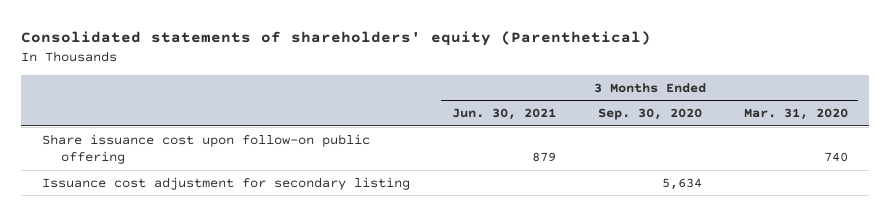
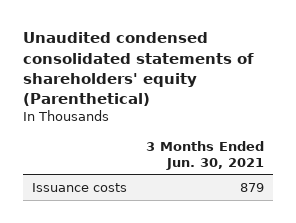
[20,31,651,47] Consolidated statements of shareholders' equity (Parenthetical) -> [23,32,255,106] Unaudited condensed consolidated statements of shareholders' equity (Parenthetical)
[597,108,702,121] Sep. 30, 2020 -> none
[743,108,848,121] Mar. 31, 2020 -> none
[41,176,410,190] Issuance cost adjustment for secondary listing -> none
[41,133,370,165] Share issuance cost upon follow-on public offering -> [32,182,128,192] Issuance costs

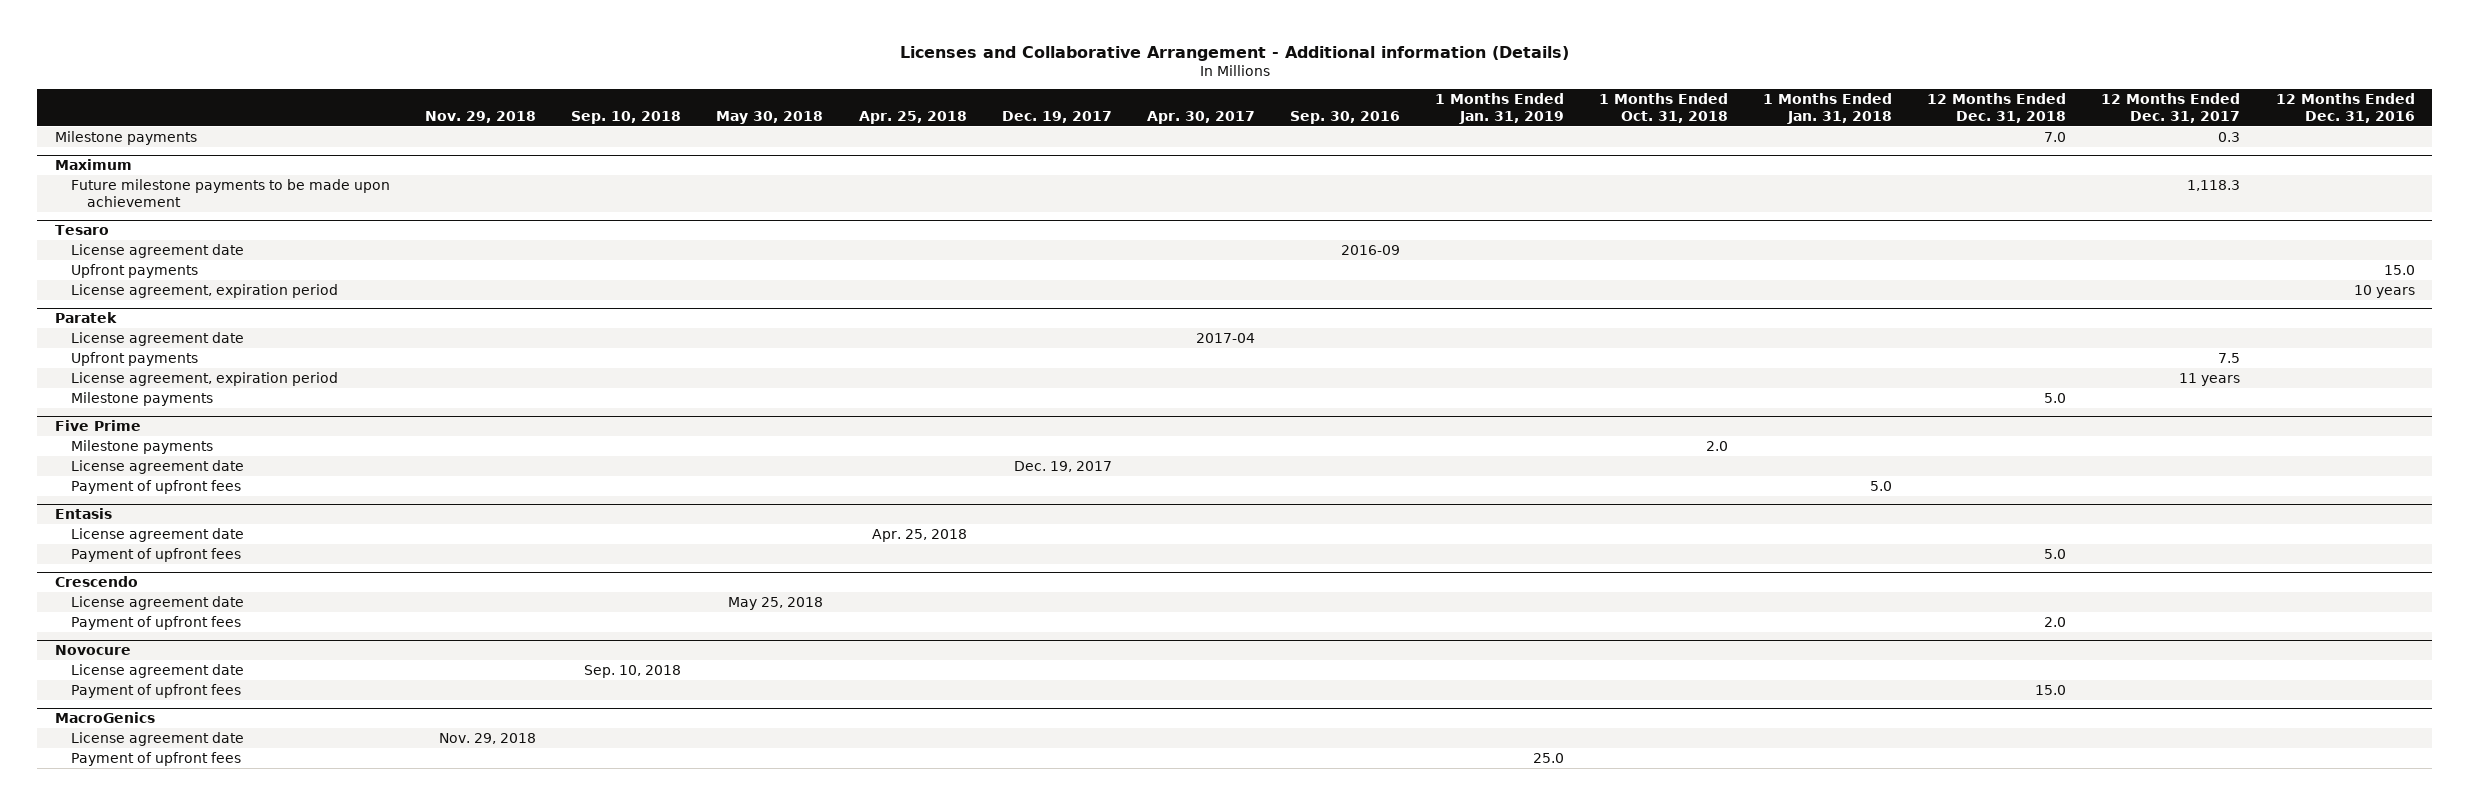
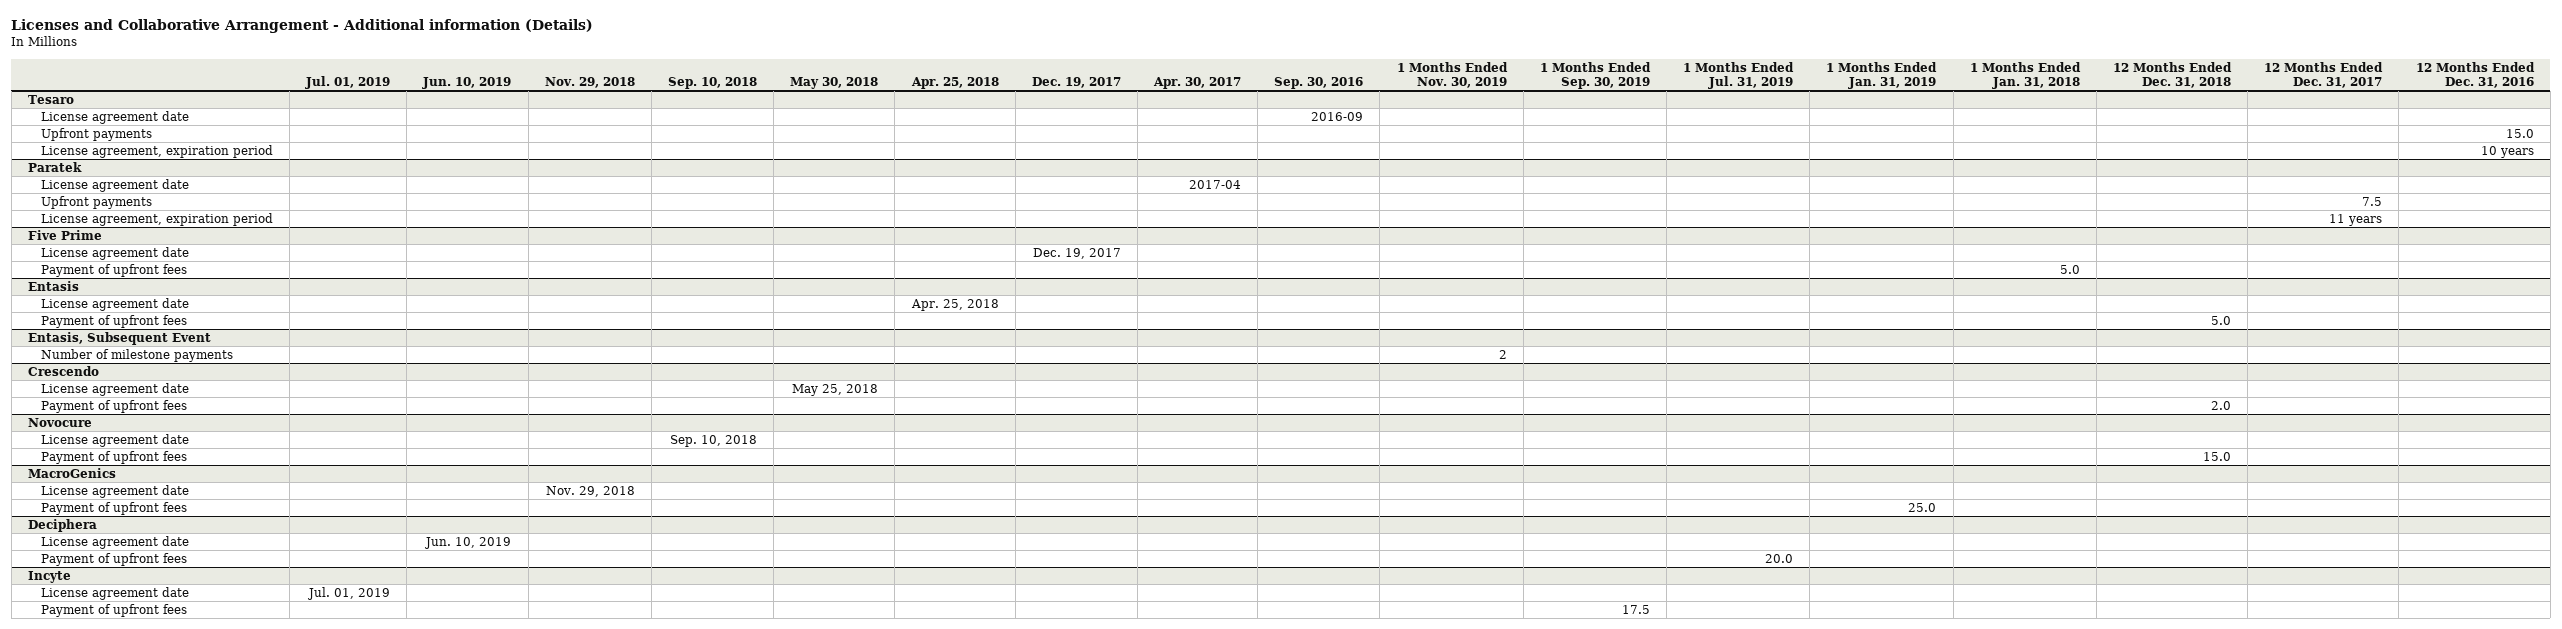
[1599,93,1729,123] 1 Months Ended Oct. 31, 2018 -> none
none -> [305,75,391,89] Jul. 01, 2019
none -> [422,76,512,89] Jun. 10, 2019
none -> [1396,61,1508,88] 1 Months Ended Nov. 30, 2019
none -> [1539,61,1651,89] 1 Months Ended Sep. 30, 2019
none -> [1683,61,1795,89] 1 Months Ended Jul. 31, 2019
[54,130,197,145] Milestone payments -> none
[54,159,132,171] Maximum -> none
[71,178,391,207] Future milestone payments to be made upon achievement -> none
[71,391,214,406] Milestone payments -> none
[71,439,214,454] Milestone payments -> none
none -> [27,332,211,346] Entasis, Subsequent Event
none -> [40,349,233,363] Number of milestone payments
none -> [27,519,97,533] Deciphera
none -> [40,536,189,550] License agreement date
none -> [40,553,187,567] Payment of upfront fees
none -> [27,571,71,584] Incyte
none -> [40,587,189,601] License agreement date
none -> [40,604,187,618] Payment of upfront fees

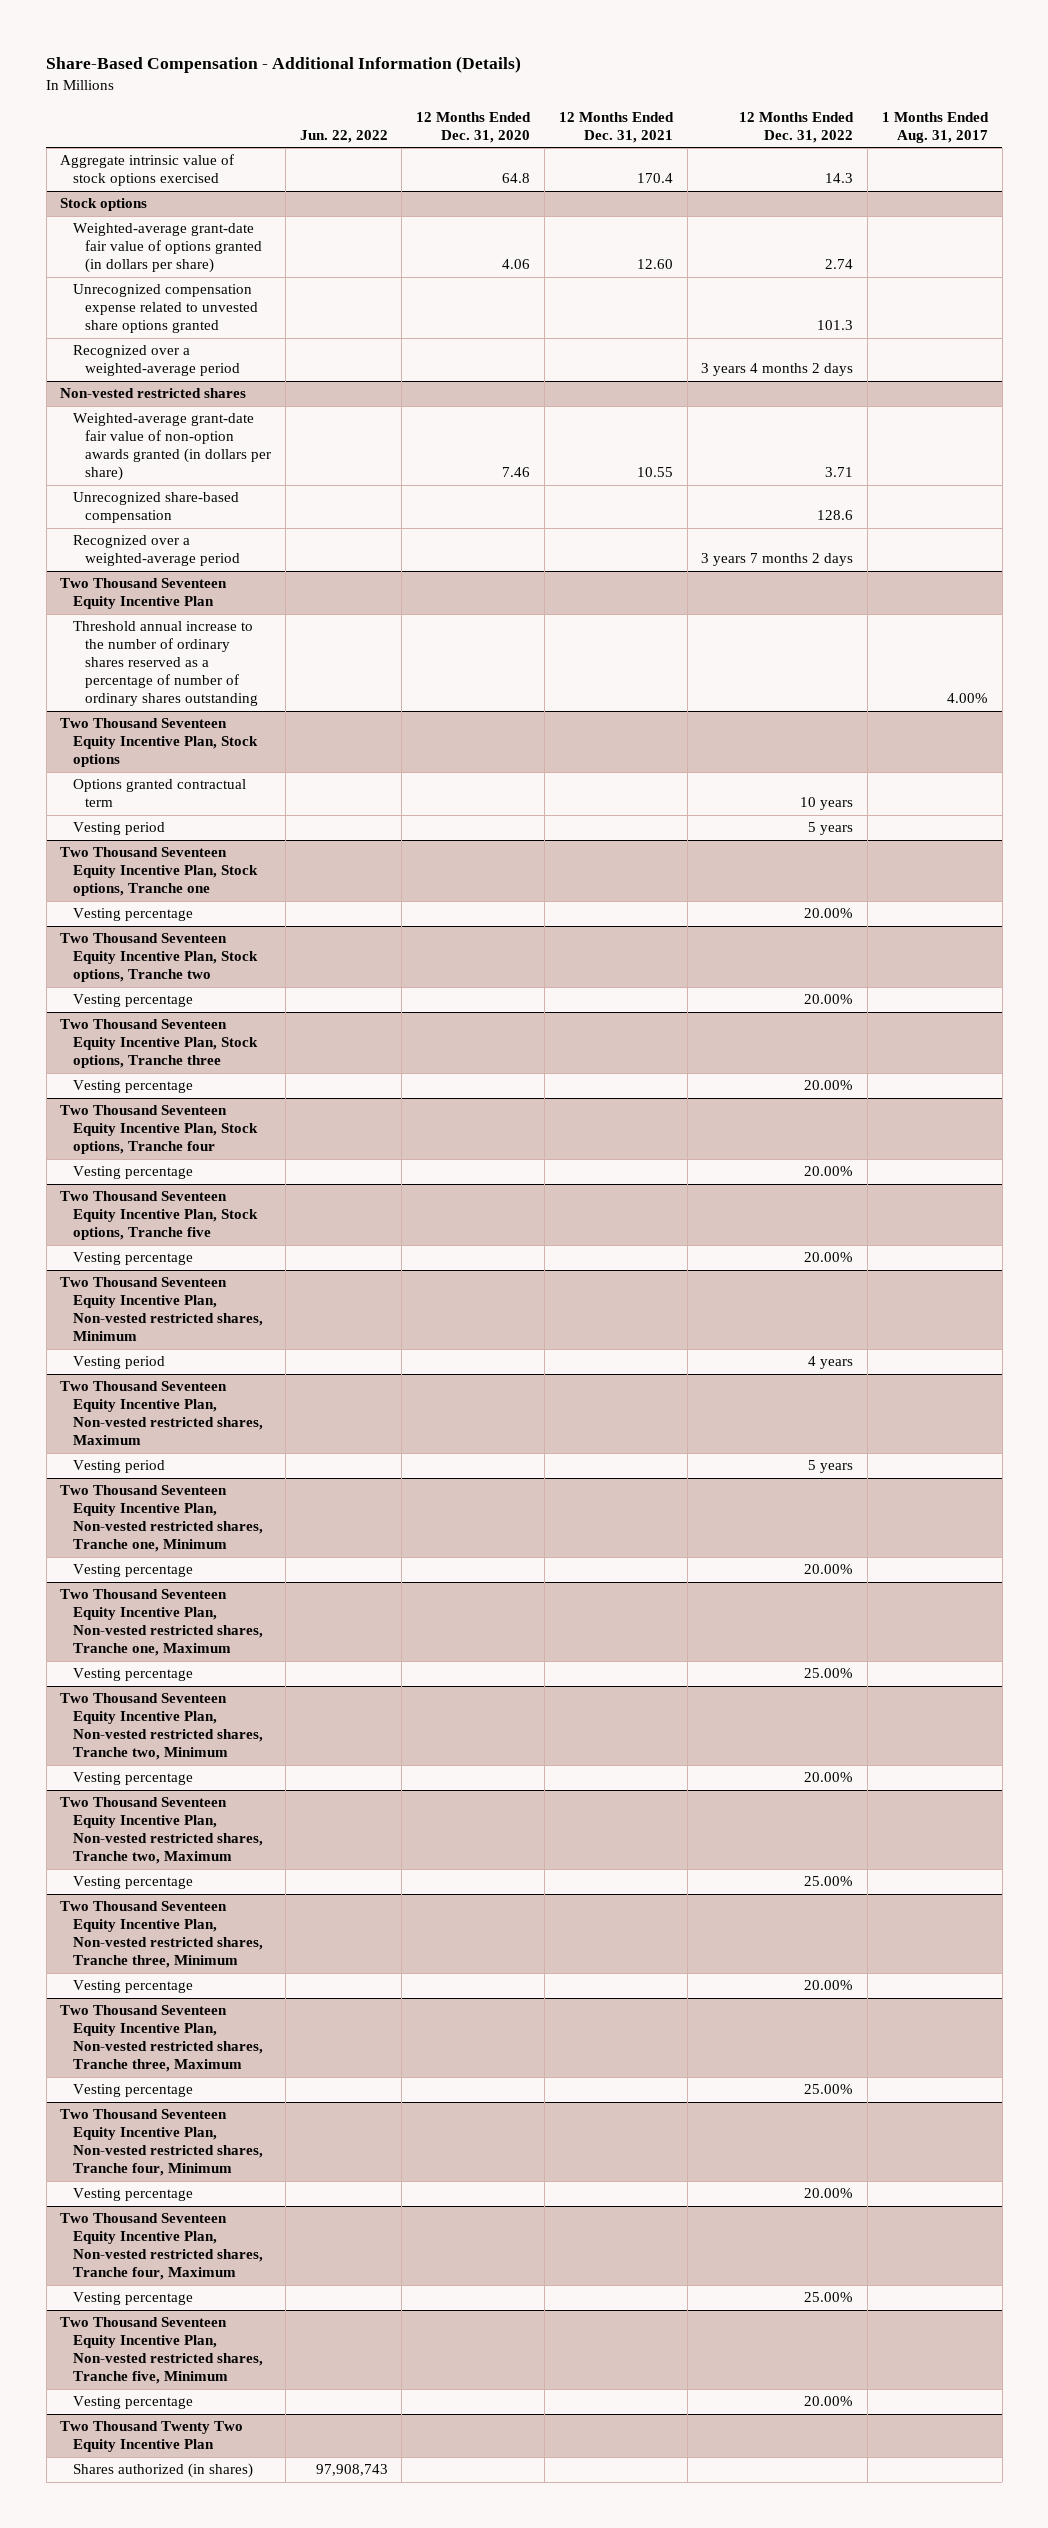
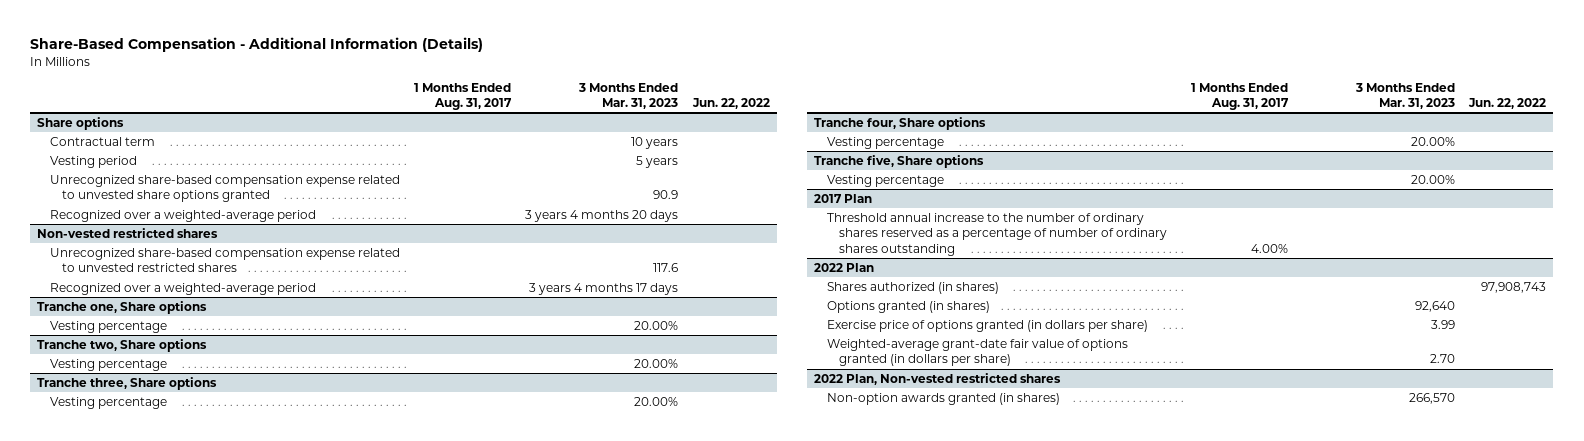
[416,111,532,143] 12 Months Ended Dec. 31, 2020 -> none
[558,111,674,143] 12 Months Ended Dec. 31, 2021 -> none
[739,111,855,143] 12 Months Ended Dec. 31, 2022 -> none
none -> [578,82,679,110] 3 Months Ended Mar. 31, 2023
[60,154,235,187] Aggregate intrinsic value of stock options exercised -> none
[72,223,262,274] Weighted-average grant-date fair value of options granted (in dollars per share) -> none
[60,198,148,212] Stock options -> [37,116,125,130] Share options
none -> [49,136,155,146] Contractual term
none -> [49,155,137,168] Vesting period
[72,284,258,334] Unrecognized compensation expense related to unvested share options granted -> [49,174,400,203] Unrecognized share-based compensation expense related to unvested share options granted
[72,413,271,482] Weighted-average grant-date fair value of non-option awards granted (in dollars per share) -> none
[72,492,239,524] Unrecognized share-based compensation -> [49,247,400,273] Unrecognized share-based compensation expense related to unvested restricted shares
none -> [37,300,208,314] Tranche one, Share options
none -> [49,320,167,333] Vesting percentage
none -> [37,338,208,352] Tranche two, Share options
none -> [49,358,167,371] Vesting percentage
none -> [37,376,218,390] Tranche three, Share options
none -> [49,396,167,409] Vesting percentage
none -> [814,116,987,130] Tranche four, Share options
none -> [826,136,944,149] Vesting percentage
none -> [814,154,985,168] Tranche five, Share options
none -> [826,174,944,187] Vesting percentage
[60,578,228,610] Two Thousand Seventeen Equity Incentive Plan -> [814,193,873,203] 2017 Plan
[60,718,258,768] Two Thousand Seventeen Equity Incentive Plan, Stock options -> none
[72,779,246,808] Options granted contractual term -> none
[72,822,165,836] Vesting period -> none
[60,847,258,897] Two Thousand Seventeen Equity Incentive Plan, Stock options, Tranche one -> none
[72,908,193,922] Vesting percentage -> none
[60,933,258,983] Two Thousand Seventeen Equity Incentive Plan, Stock options, Tranche two -> none
[72,994,193,1008] Vesting percentage -> none
[60,1019,258,1069] Two Thousand Seventeen Equity Incentive Plan, Stock options, Tranche three -> none
[72,1080,193,1094] Vesting percentage -> none
[60,1105,258,1155] Two Thousand Seventeen Equity Incentive Plan, Stock options, Tranche four -> none
[72,1166,193,1180] Vesting percentage -> none
[60,1191,258,1241] Two Thousand Seventeen Equity Incentive Plan, Stock options, Tranche five -> none
[72,1252,193,1266] Vesting percentage -> none
[60,1277,263,1342] Two Thousand Seventeen Equity Incentive Plan, Non-vested restricted shares, Minimum -> none
[72,1356,165,1370] Vesting period -> none
[60,1381,263,1446] Two Thousand Seventeen Equity Incentive Plan, Non-vested restricted shares, Maximum -> none
[72,1460,165,1474] Vesting period -> none
[60,1485,263,1553] Two Thousand Seventeen Equity Incentive Plan, Non-vested restricted shares, Tranche one, Minimum -> none
[72,1564,193,1578] Vesting percentage -> none
[60,1589,263,1657] Two Thousand Seventeen Equity Incentive Plan, Non-vested restricted shares, Tranche one, Maximum -> none
[72,1668,193,1682] Vesting percentage -> none
[60,1693,263,1761] Two Thousand Seventeen Equity Incentive Plan, Non-vested restricted shares, Tranche two, Minimum -> none
[72,1772,193,1786] Vesting percentage -> none
[60,1797,263,1865] Two Thousand Seventeen Equity Incentive Plan, Non-vested restricted shares, Tranche two, Maximum -> none
[72,1876,193,1890] Vesting percentage -> none
[60,1901,263,1969] Two Thousand Seventeen Equity Incentive Plan, Non-vested restricted shares, Tranche three, Minimum -> none
[72,1980,193,1994] Vesting percentage -> none
[60,2005,263,2073] Two Thousand Seventeen Equity Incentive Plan, Non-vested restricted shares, Tranche three, Maximum -> none
[72,2084,193,2098] Vesting percentage -> none
[60,2109,263,2177] Two Thousand Seventeen Equity Incentive Plan, Non-vested restricted shares, Tranche four, Minimum -> none
[72,2188,193,2202] Vesting percentage -> none
[60,2213,263,2281] Two Thousand Seventeen Equity Incentive Plan, Non-vested restricted shares, Tranche four, Maximum -> none
[72,2292,193,2306] Vesting percentage -> none
[60,2317,263,2385] Two Thousand Seventeen Equity Incentive Plan, Non-vested restricted shares, Tranche five, Minimum -> none
[72,2396,193,2410] Vesting percentage -> none
[60,2421,244,2453] Two Thousand Twenty Two Equity Incentive Plan -> [814,262,875,272] 2022 Plan
none -> [826,300,990,313] Options granted (in shares)
none -> [826,319,1148,332] Exercise price of options granted (in dollars per share)
none -> [826,338,1128,367] Weighted-average grant-date fair value of options granted (in dollars per share)
none -> [814,372,1062,385] 2022 Plan, Non-vested restricted shares
none -> [826,392,1060,405] Non-option awards granted (in shares)

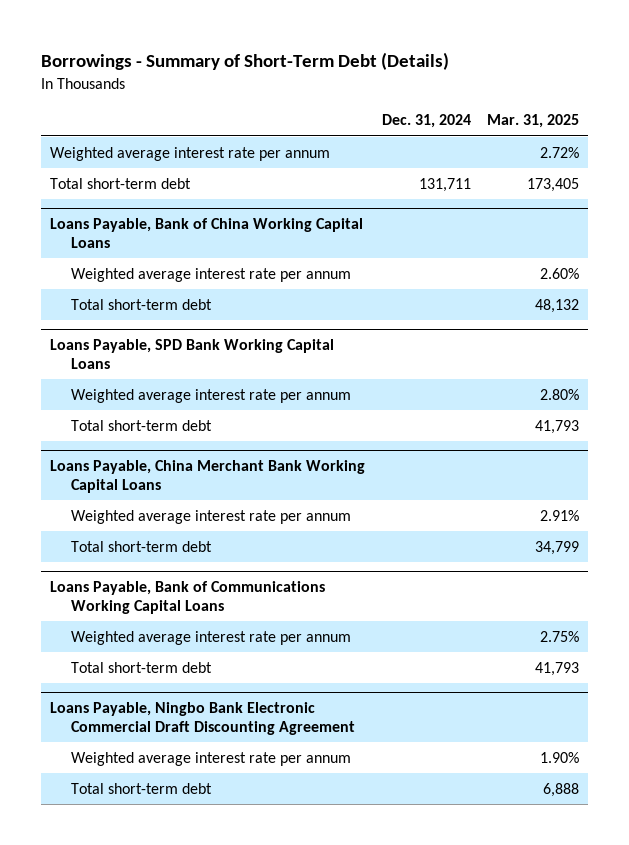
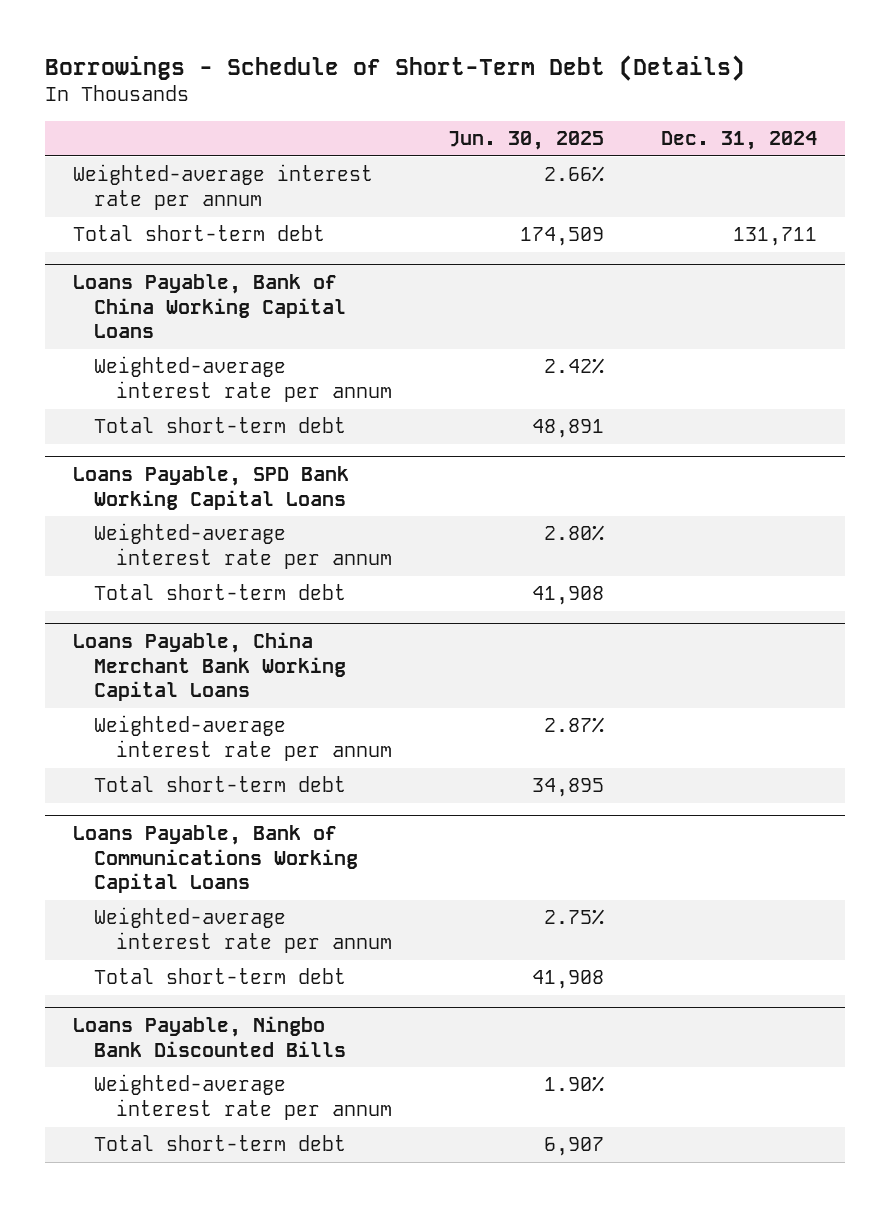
[41,51,450,70] Borrowings - Summary of Short-Term Debt (Details) -> [44,54,745,81] Borrowings - Schedule of Short-Term Debt (Details)
[487,114,580,129] Mar. 31, 2025 -> none
none -> [448,131,605,151] Jun. 30, 2025
[49,146,330,161] Weighted average interest rate per annum -> [72,164,373,211] Weighted-average interest rate per annum
[70,267,351,282] Weighted average interest rate per annum -> [94,356,392,403] Weighted-average interest rate per annum
[70,388,351,403] Weighted average interest rate per annum -> [94,523,392,570] Weighted-average interest rate per annum
[70,509,351,524] Weighted average interest rate per annum -> [94,715,392,762] Weighted-average interest rate per annum
[70,630,351,645] Weighted average interest rate per annum -> [94,907,392,954] Weighted-average interest rate per annum
[49,702,355,736] Loans Payable, Ningbo Bank Electronic Commercial Draft Discounting Agreement -> none
[70,751,351,766] Weighted average interest rate per annum -> none
[70,782,212,794] Total short-term debt -> none
none -> [72,1015,347,1057] Loans Payable, Ningbo Bank Discounted Bills
none -> [94,1074,392,1121] Weighted-average interest rate per annum
none -> [94,1135,347,1152] Total short-term debt

